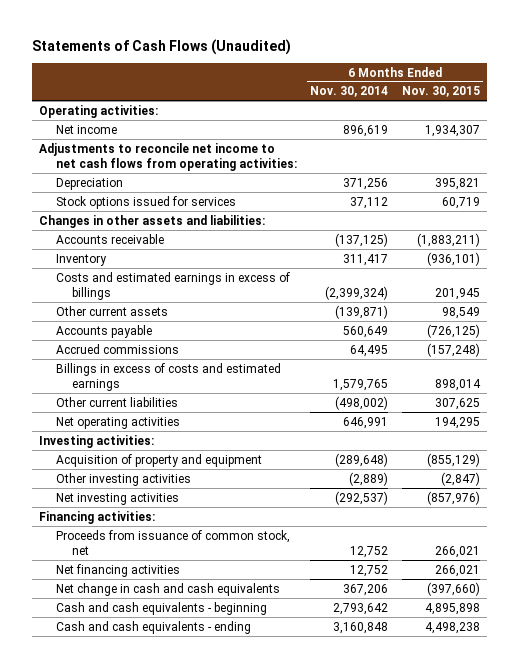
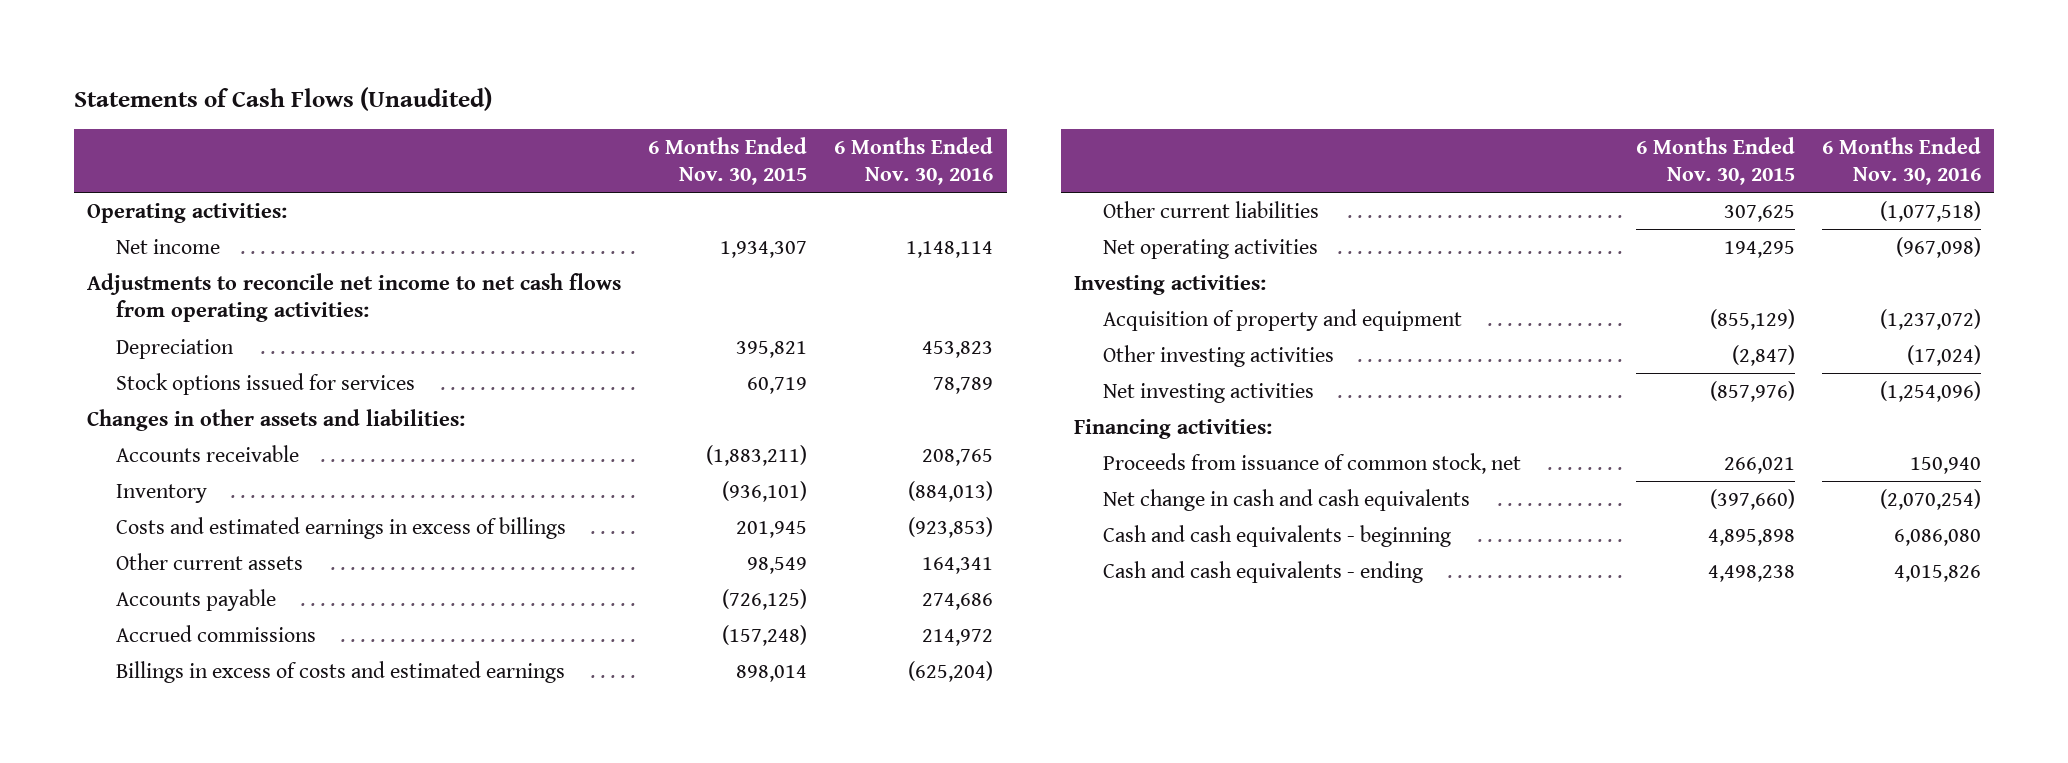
[310,86,389,98] Nov. 30, 2014 -> none
none -> [834,136,994,186] 6 Months Ended Nov. 30, 2016
[55,563,180,577] Net financing activities -> none

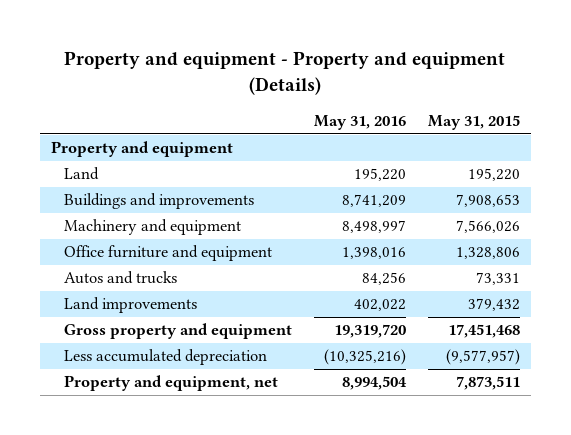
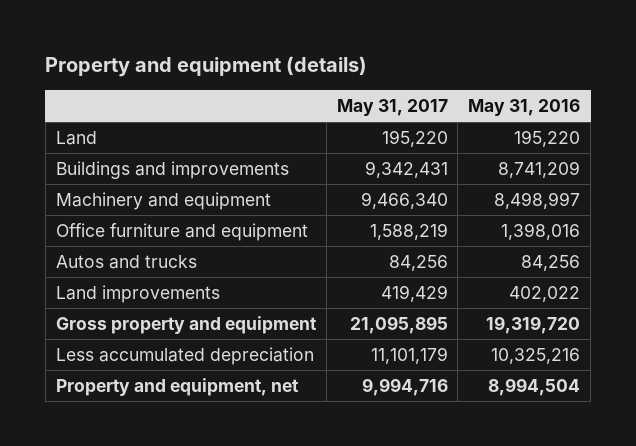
[64,51,506,96] Property and equipment - Property and equipment (Details) -> [45,56,368,78] Property and equipment (details)
[428,115,521,131] May 31, 2015 -> none
none -> [336,98,448,116] May 31, 2017
[50,141,233,158] Property and equipment -> none
[324,349,407,366] (10,325,216) -> [491,348,581,365] 10,325,216

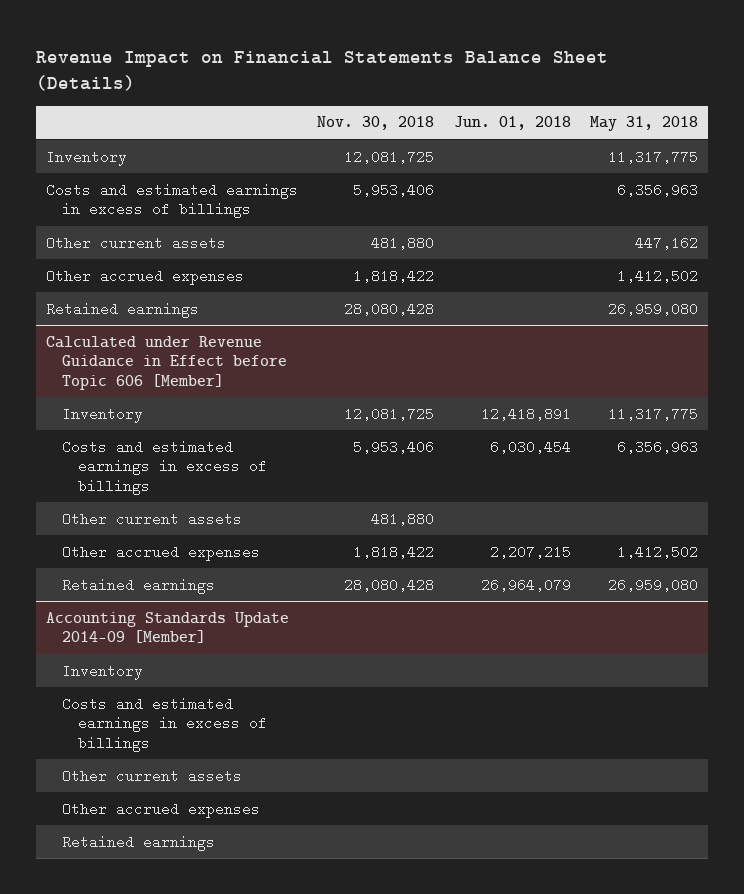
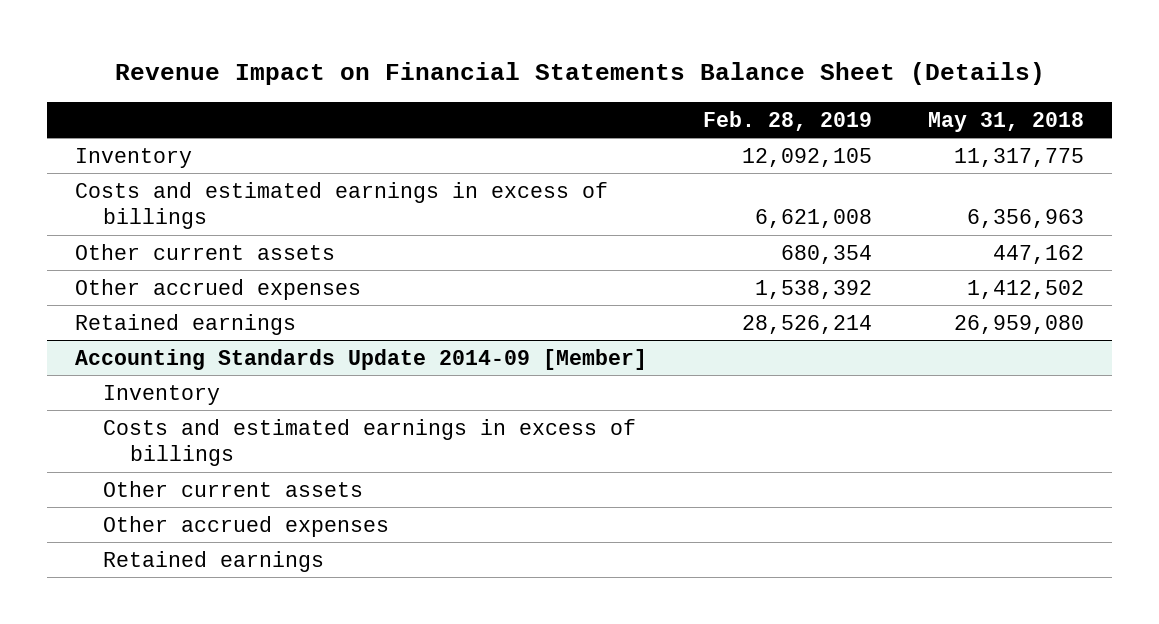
[317,116,435,131] Nov. 30, 2018 -> none
[453,116,571,131] Jun. 01, 2018 -> none
none -> [703,110,873,131] Feb. 28, 2019
[46,335,288,391] Calculated under Revenue Guidance in Effect before Topic 606 [Member] -> none
[62,406,144,423] Inventory -> none
[62,439,268,496] Costs and estimated earnings in excess of billings -> none
[62,511,243,526] Other current assets -> none
[62,544,261,561] Other accrued expenses -> none
[62,577,216,594] Retained earnings -> none

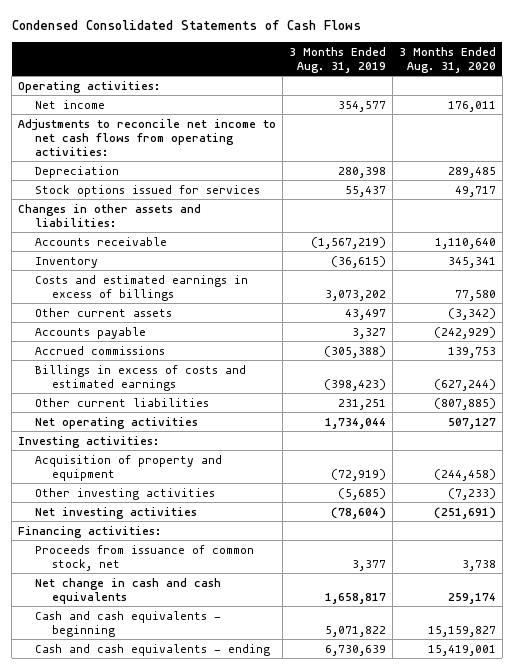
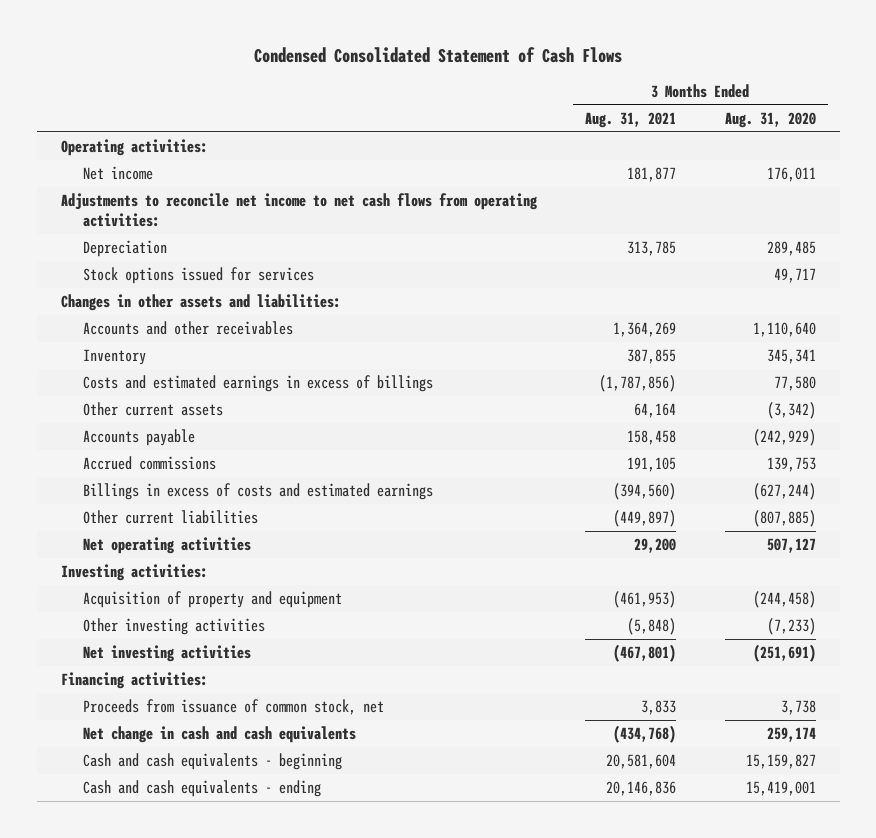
[11,20,361,31] Condensed Consolidated Statements of Cash Flows -> [254,46,623,63] Condensed Consolidated Statement of Cash Flows
[288,46,386,73] 3 Months Ended Aug. 31, 2019 -> none
none -> [585,111,677,128] Aug. 31, 2021
[35,236,168,246] Accounts receivable -> [83,321,294,336] Accounts and other receivables

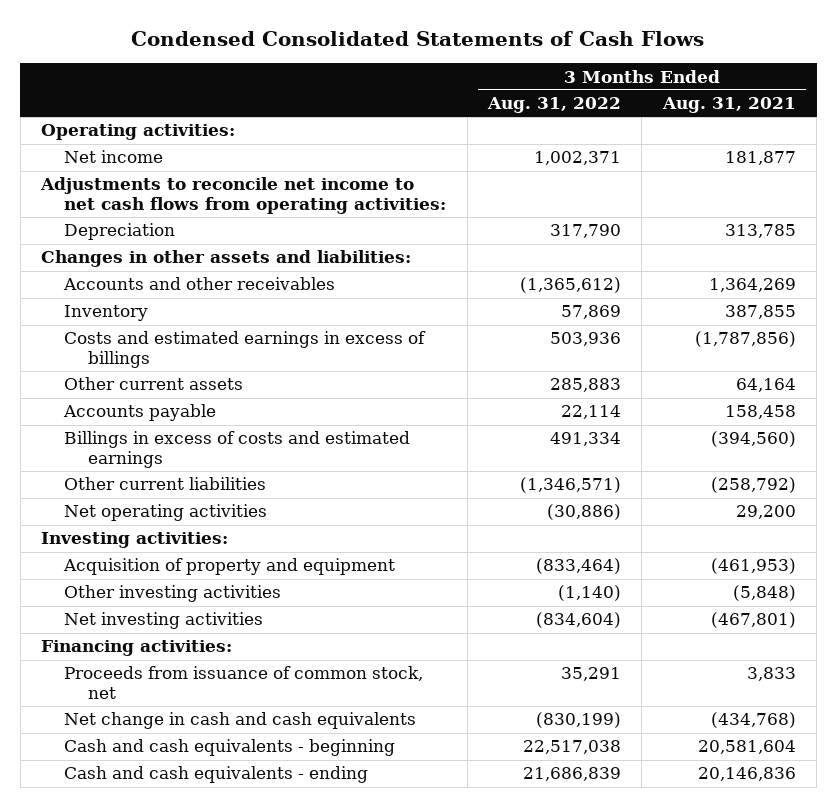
[254,46,623,63] Condensed Consolidated Statement of Cash Flows -> [131,31,705,47] Condensed Consolidated Statements of Cash Flows
[724,111,816,128] Aug. 31, 2020 -> none
none -> [486,97,621,114] Aug. 31, 2022
[83,267,315,285] Stock options issued for services -> none
[83,456,217,471] Accrued commissions -> none
[613,510,677,528] (449,897) -> [710,477,796,494] (258,792)

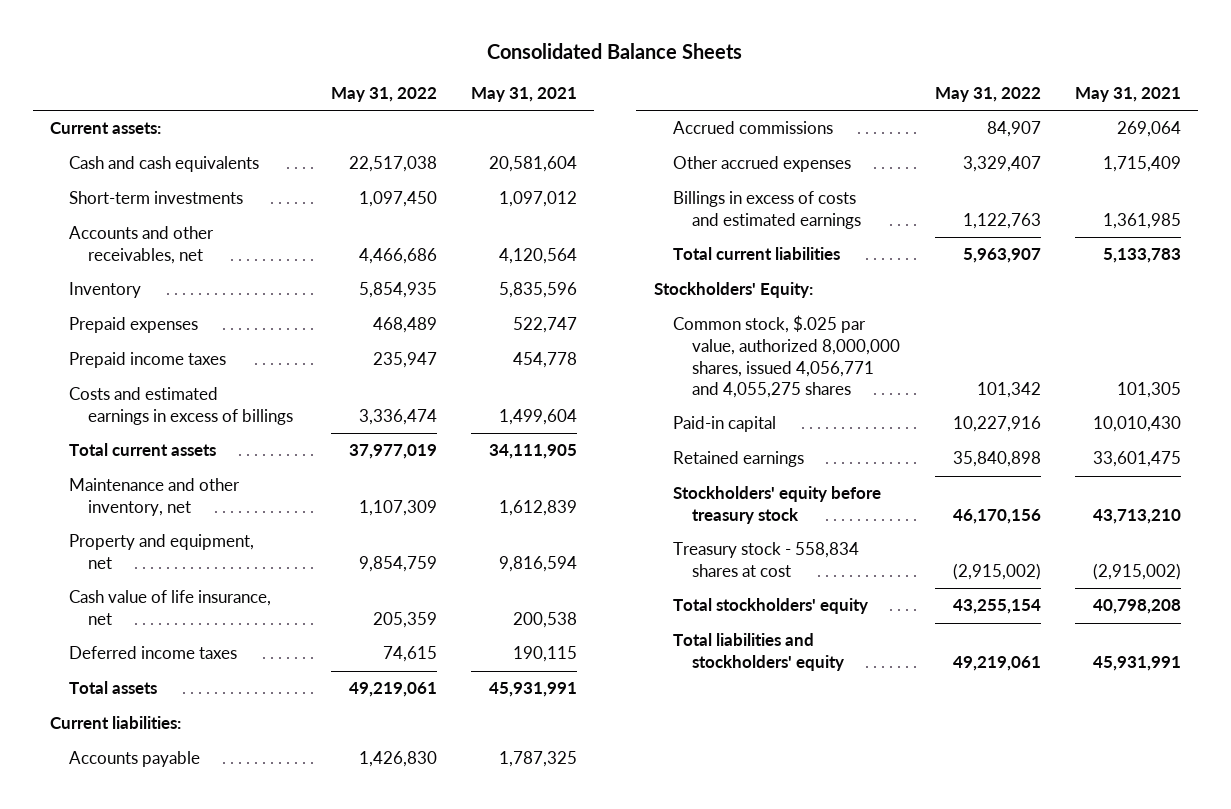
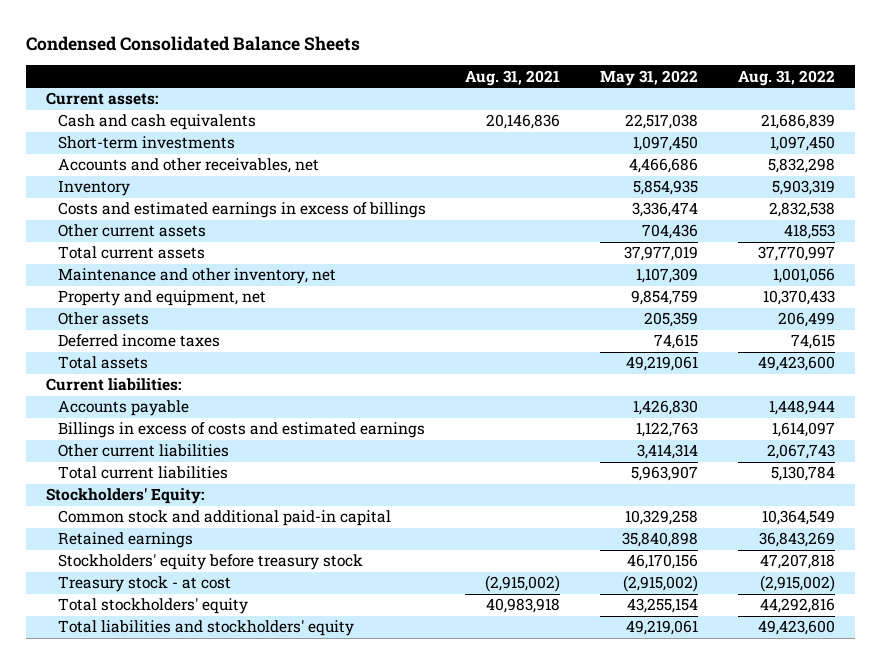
[487,42,743,59] Consolidated Balance Sheets -> [26,36,361,52] Condensed Consolidated Balance Sheets
[471,87,578,103] May 31, 2021 -> none
none -> [465,69,561,86] Aug. 31, 2021
none -> [737,69,835,86] Aug. 31, 2022
[69,317,199,334] Prepaid expenses -> none
[69,352,227,369] Prepaid income taxes -> none
none -> [57,224,206,238] Other current assets
[69,590,272,625] Cash value of life insurance, net -> [57,312,149,326] Other assets
[672,121,833,135] Accrued commissions -> none
[672,156,851,173] Other accrued expenses -> none
none -> [57,444,229,458] Other current liabilities
[672,315,901,399] Common stock, $.025 par value, authorized 8,000,000 shares, issued 4,056,771 and 4,055,275 shares -> none
[672,416,776,433] Paid-in capital -> [57,510,391,527] Common stock and additional paid-in capital
[952,416,1041,433] 10,227,916 -> [625,510,699,526] 10,329,258
[672,542,859,577] Treasury stock - 558,834 shares at cost -> [57,576,231,593] Treasury stock - at cost

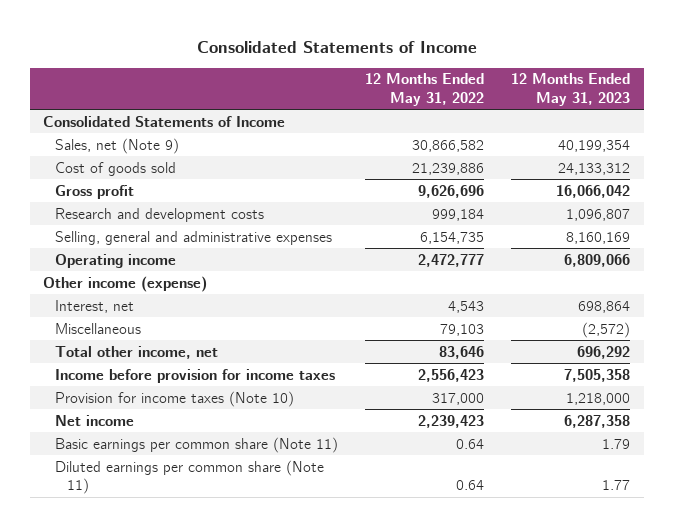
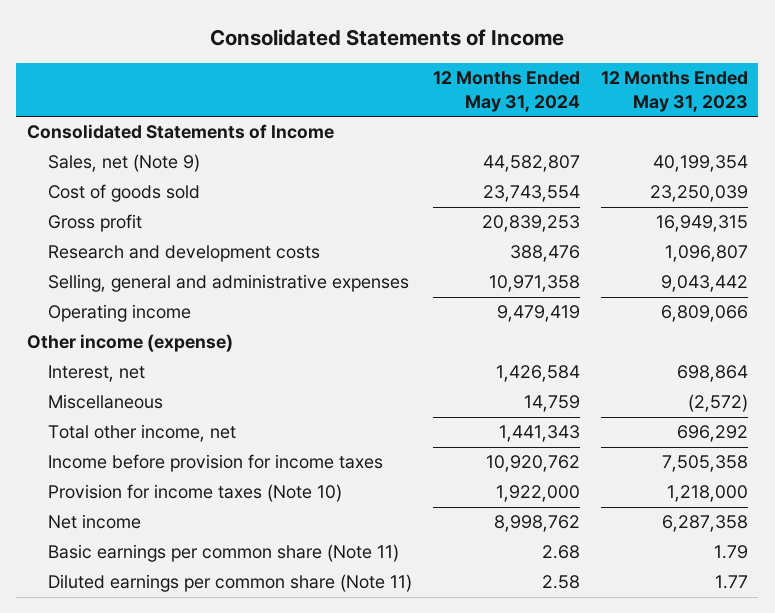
[365,73,485,106] 12 Months Ended May 31, 2022 -> none
none -> [432,71,580,112] 12 Months Ended May 31, 2024
[558,162,631,175] 24,133,312 -> [649,185,748,203] 23,250,039
[556,184,631,198] 16,066,042 -> [655,215,748,233] 16,949,315
[566,231,631,244] 8,160,169 -> [660,275,748,293] 9,043,442

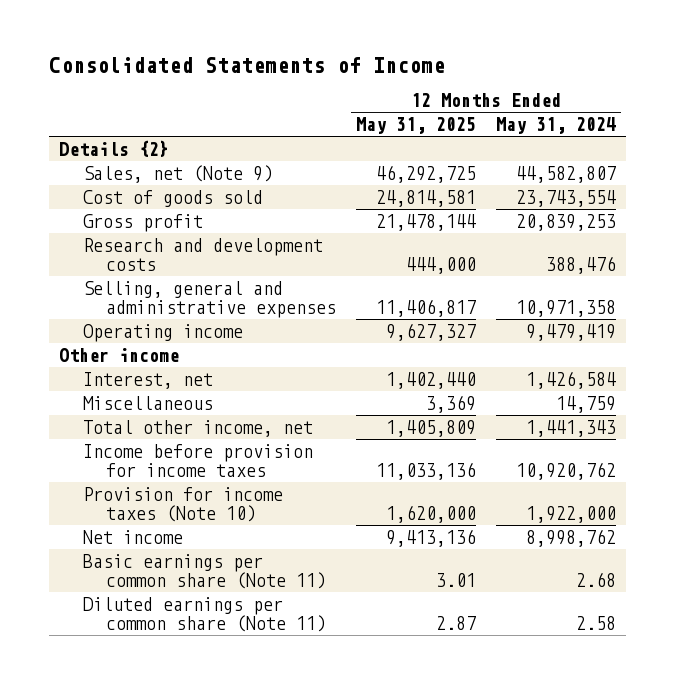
[600,71,748,112] 12 Months Ended May 31, 2023 -> none
none -> [356,117,477,135] May 31, 2025
[26,124,334,140] Consolidated Statements of Income -> [59,140,170,158] Details {2}
[26,334,233,353] Other income (expense) -> [59,348,180,363] Other income

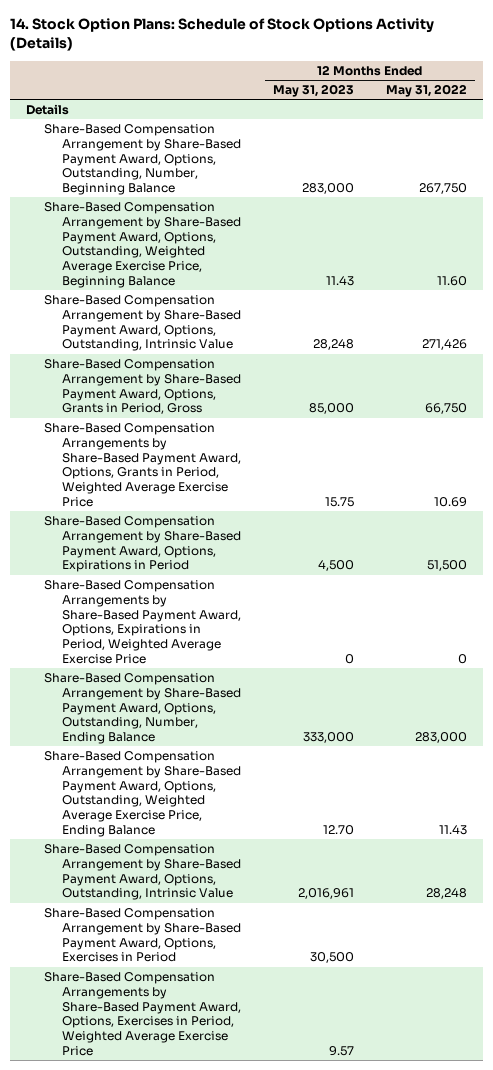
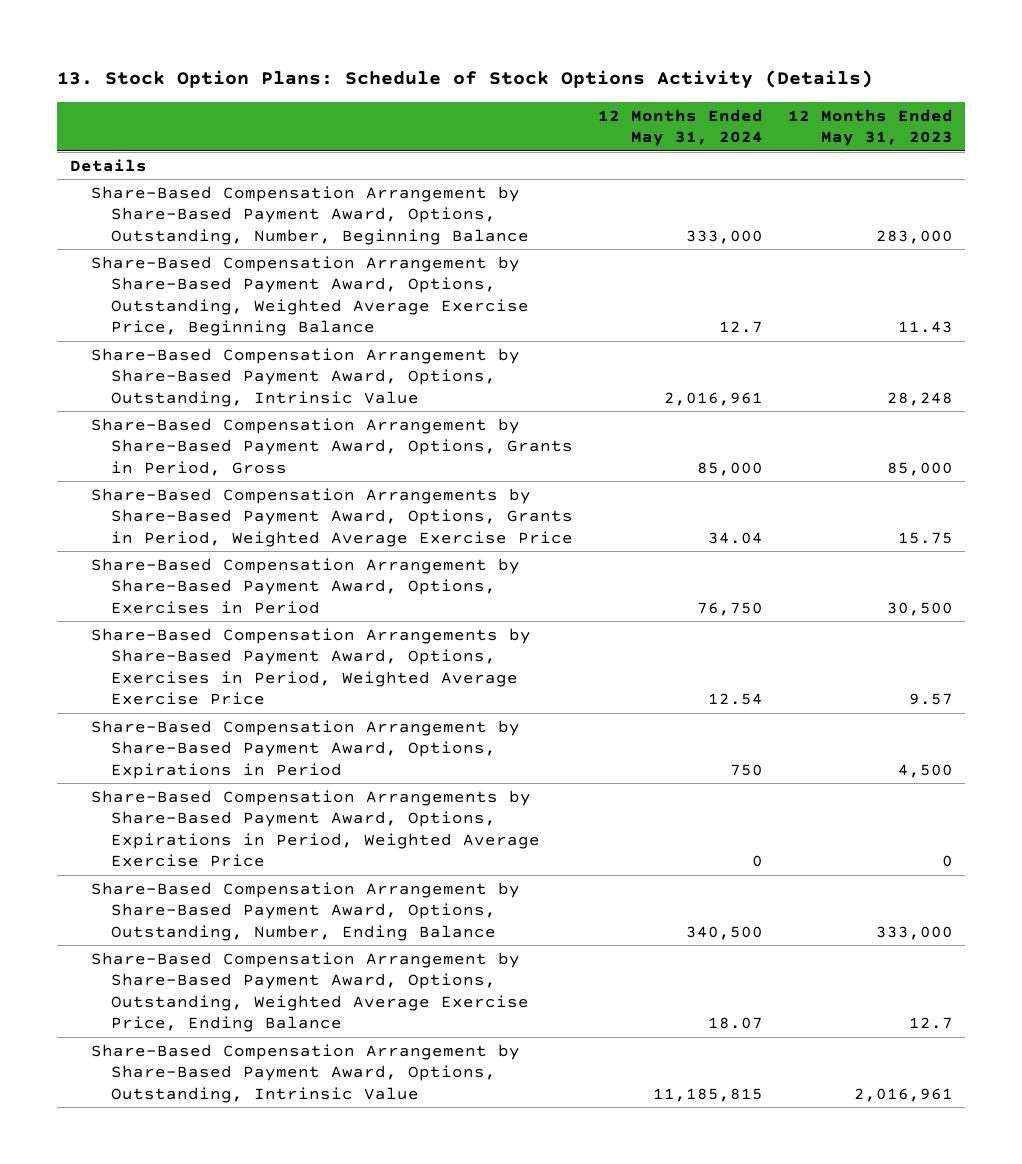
[10,18,435,52] 14. Stock Option Plans: Schedule of Stock Options Activity (Details) -> [57,70,874,90] 13. Stock Option Plans: Schedule of Stock Options Activity (Details)
[385,84,467,98] May 31, 2022 -> none
none -> [598,108,764,147] 12 Months Ended May 31, 2024
[44,908,242,963] Share-Based Compensation Arrangement by Share-Based Payment Award, Options, Exercises in Period -> [90,557,520,614] Share-Based Compensation Arrangement by Share-Based Payment Award, Options, Exercises in Period
[44,972,242,1056] Share-Based Compensation Arrangements by Share-Based Payment Award, Options, Exercises in Period, Weighted Average Exercise Price -> [90,627,531,706] Share-Based Compensation Arrangements by Share-Based Payment Award, Options, Exercises in Period, Weighted Average Exercise Price
[322,824,354,835] 12.70 -> [908,1017,953,1030] 12.7

